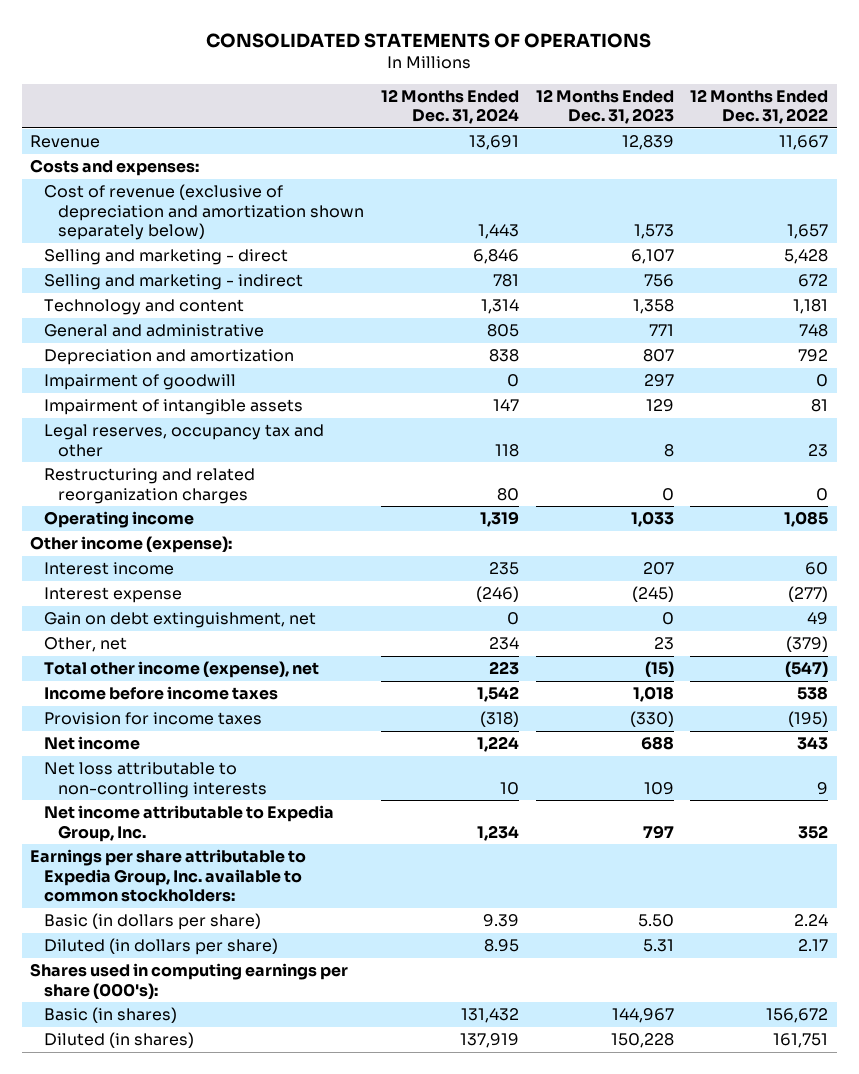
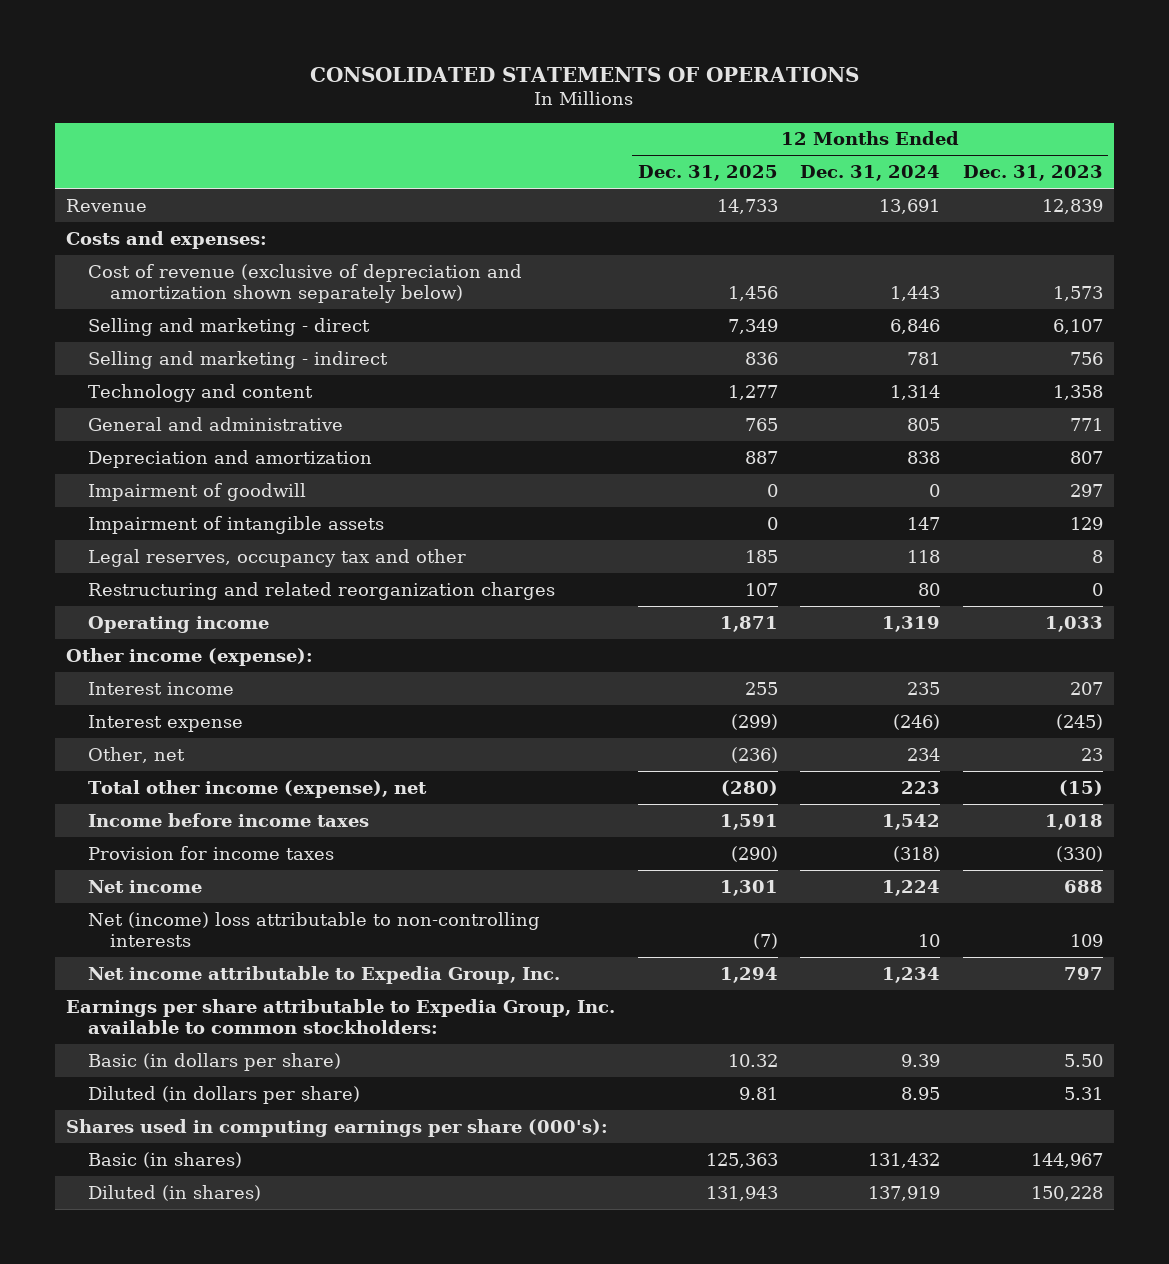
[690,88,829,125] 12 Months Ended Dec. 31, 2022 -> none
none -> [637,165,778,182] Dec. 31, 2025
[44,612,317,629] Gain on debt extinguishment, net -> none
[44,762,268,798] Net loss attributable to non-controlling interests -> [88,911,541,948] Net (income) loss attributable to non-controlling interests

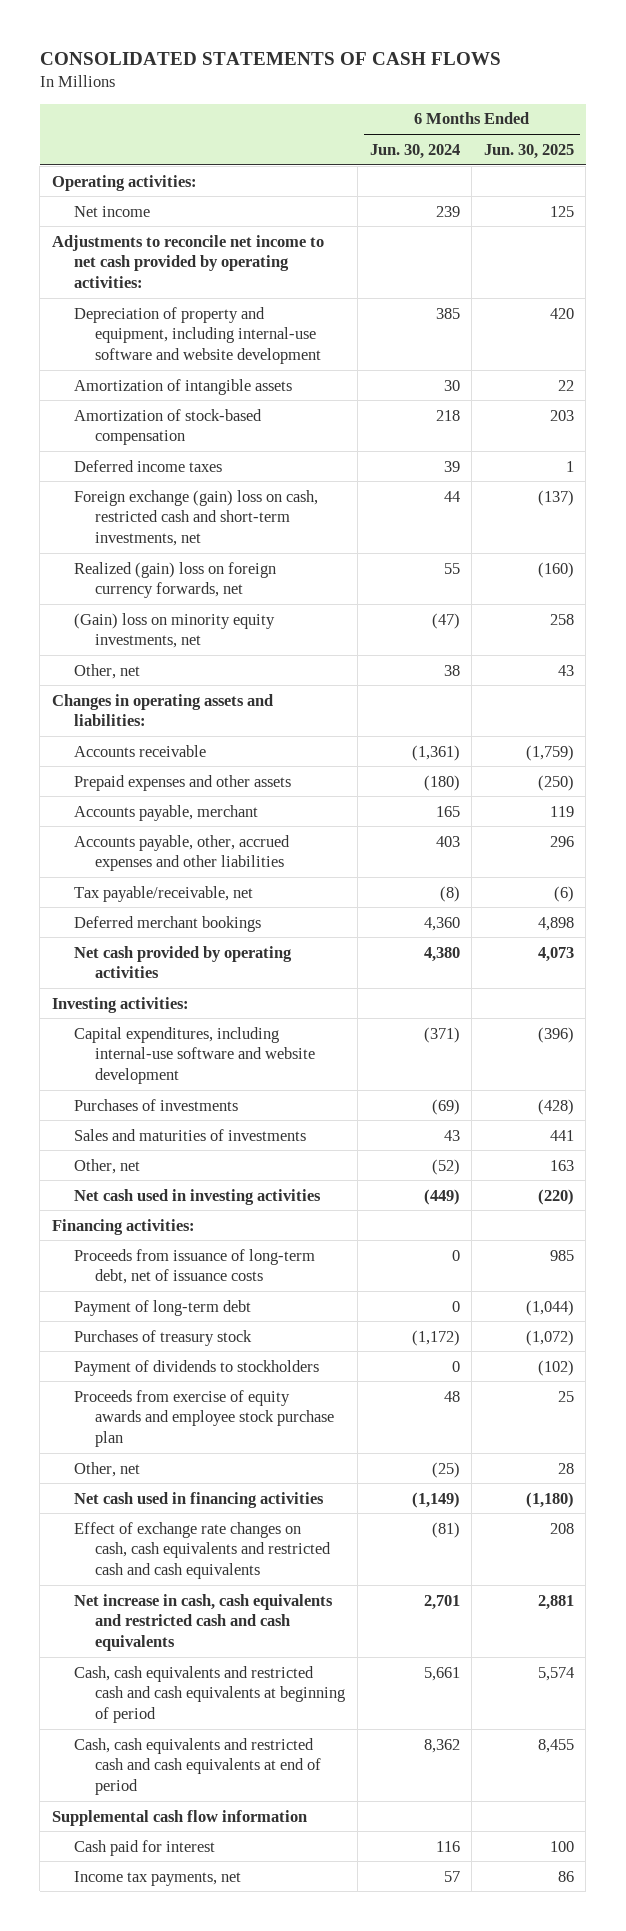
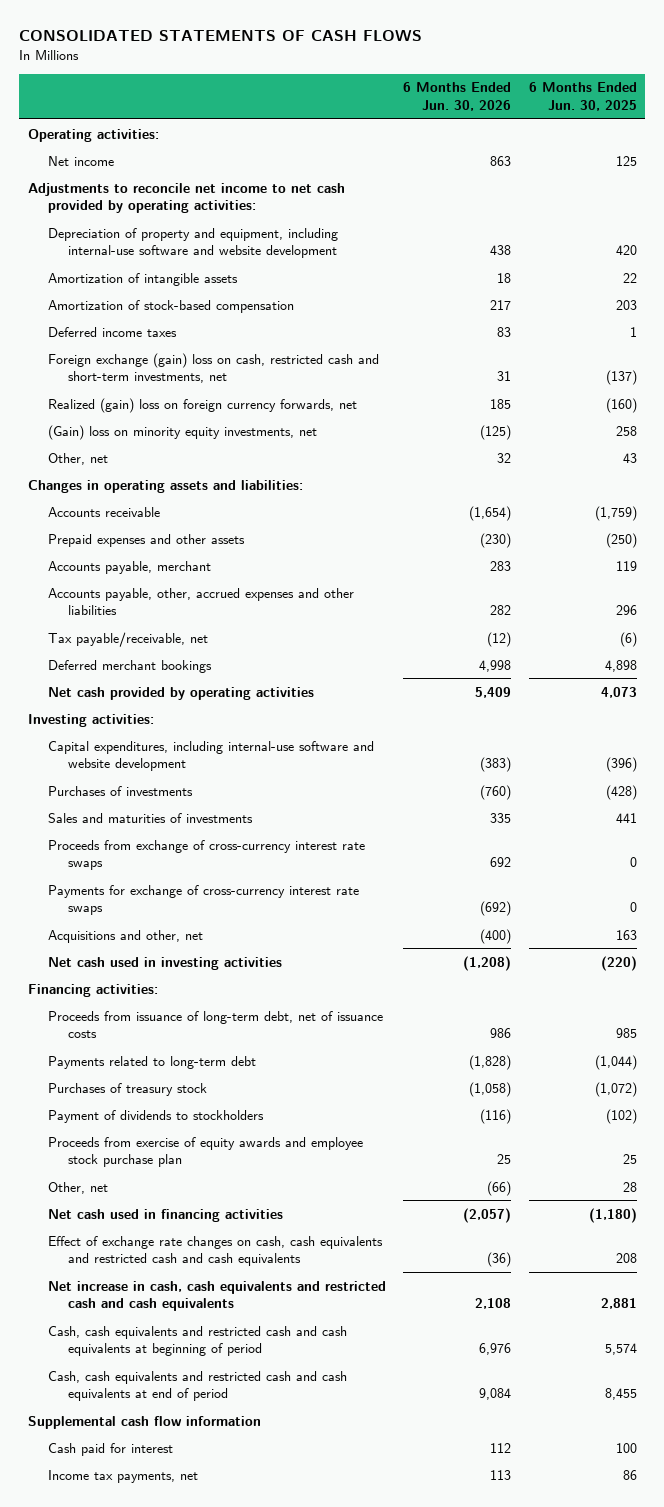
[369,143,460,159] Jun. 30, 2024 -> none
none -> [403,82,512,111] 6 Months Ended Jun. 30, 2026
none -> [47,839,365,870] Proceeds from exchange of cross-currency interest rate swaps
none -> [47,884,359,915] Payments for exchange of cross-currency interest rate swaps
[73,1158,140,1174] Other, net -> [47,929,203,943] Acquisitions and other, net
[73,1299,251,1316] Payment of long-term debt -> [47,1055,256,1069] Payments related to long-term debt

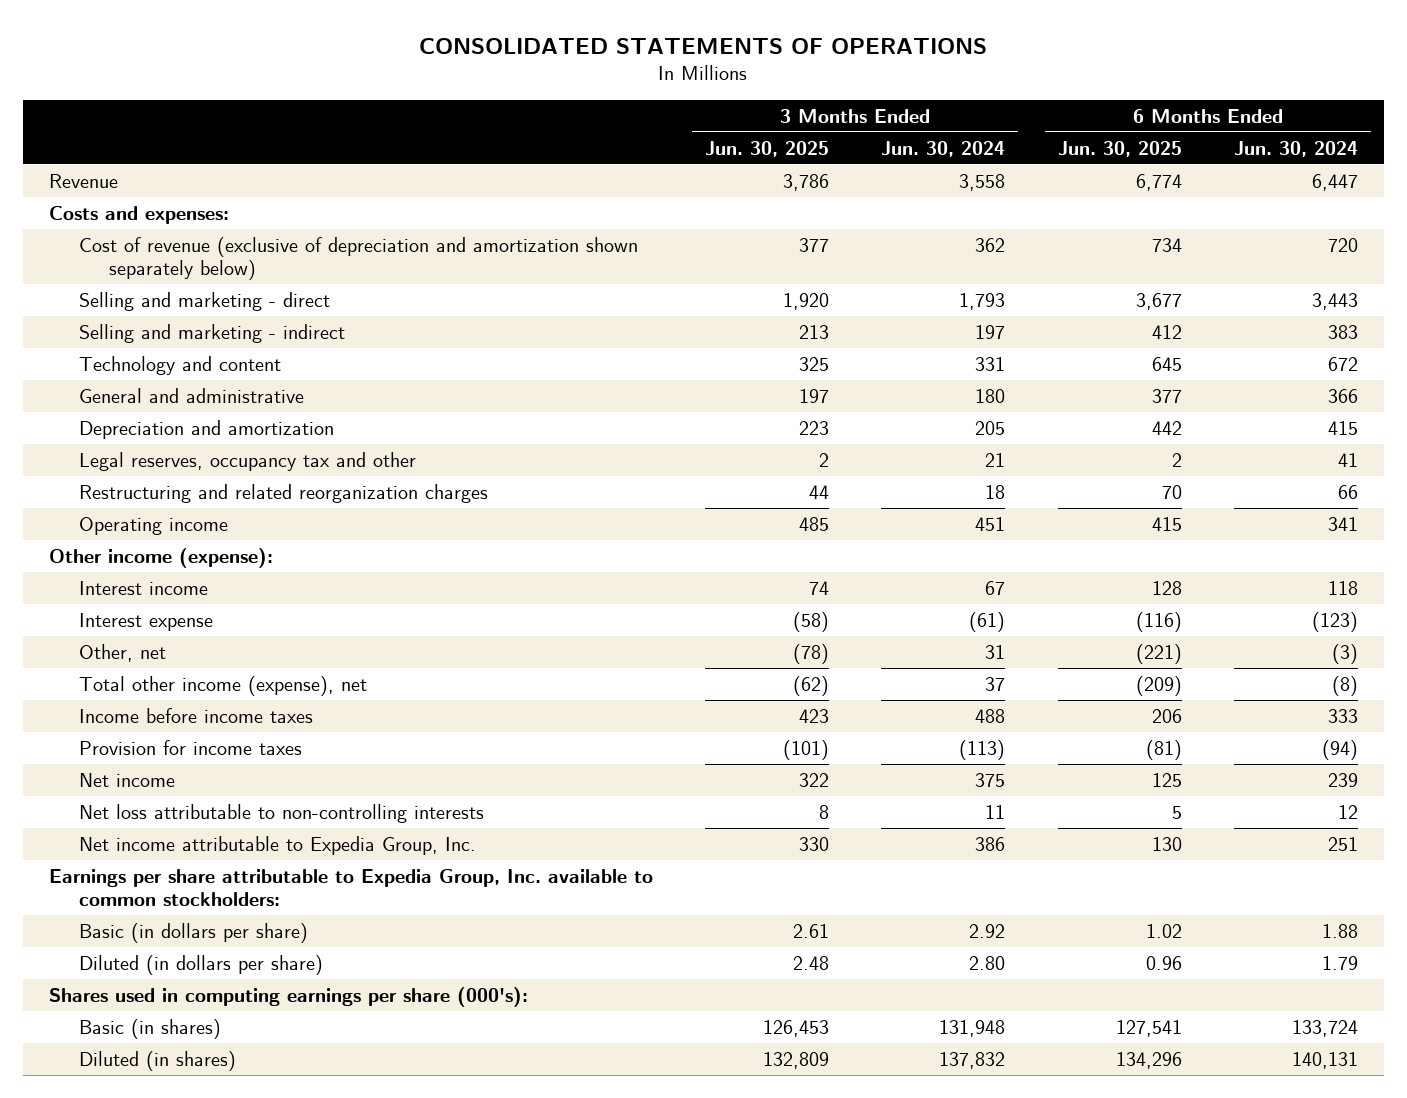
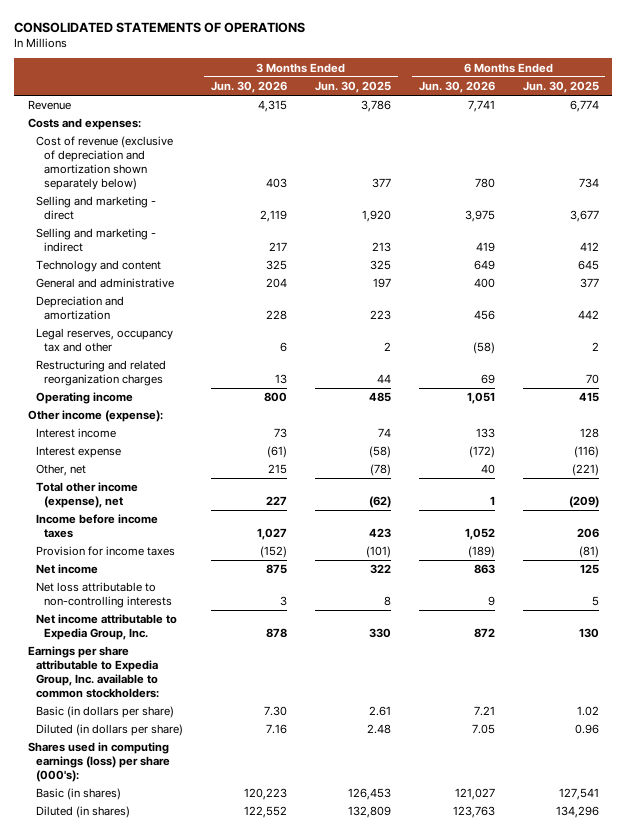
[881,140,1006,157] Jun. 30, 2024 -> none
[1233,140,1358,157] Jun. 30, 2024 -> none
none -> [210,80,287,93] Jun. 30, 2026
none -> [418,80,495,93] Jun. 30, 2026
[49,986,529,1007] Shares used in computing earnings per share (000's): -> [27,742,171,782] Shares used in computing earnings (loss) per share (000's):

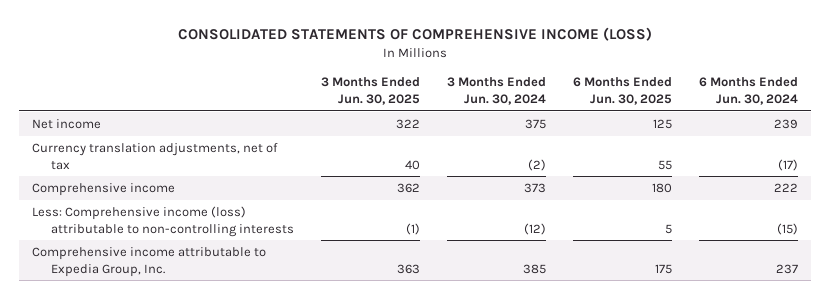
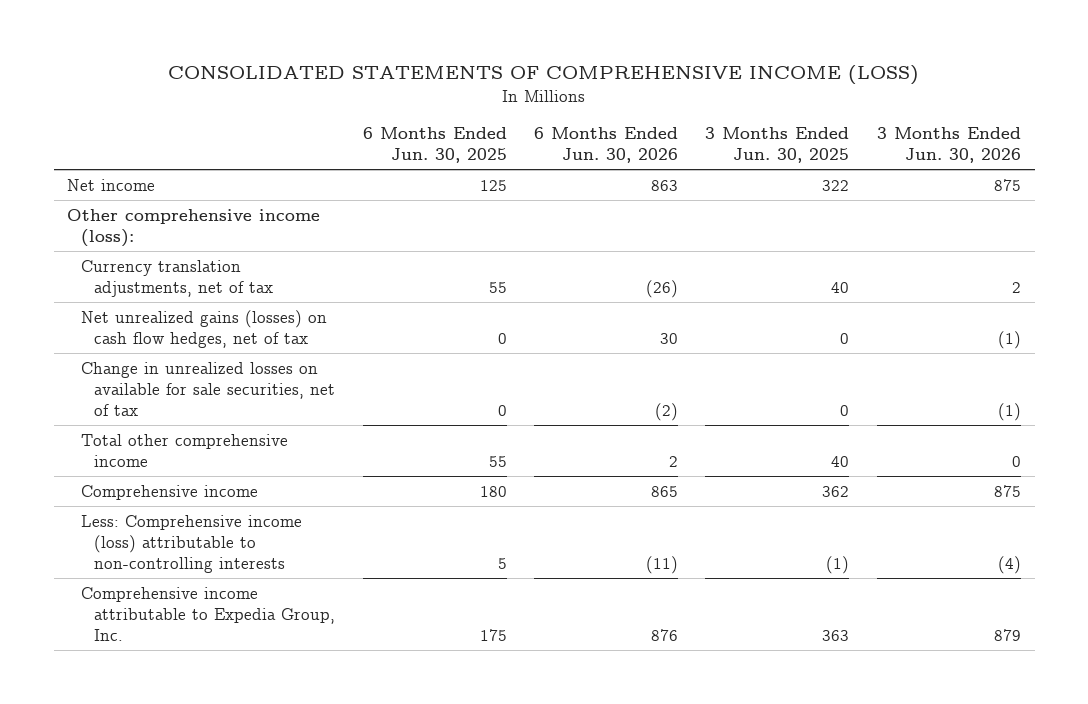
[447,77,547,105] 3 Months Ended Jun. 30, 2024 -> none
[698,77,798,105] 6 Months Ended Jun. 30, 2024 -> none
none -> [533,127,678,164] 6 Months Ended Jun. 30, 2026
none -> [876,127,1021,164] 3 Months Ended Jun. 30, 2026
none -> [67,208,321,247] Other comprehensive income (loss):
none -> [80,309,327,348] Net unrealized gains (losses) on cash flow hedges, net of tax
none -> [80,361,336,416] Change in unrealized losses on available for sale securities, net of tax
none -> [80,433,288,467] Total other comprehensive income

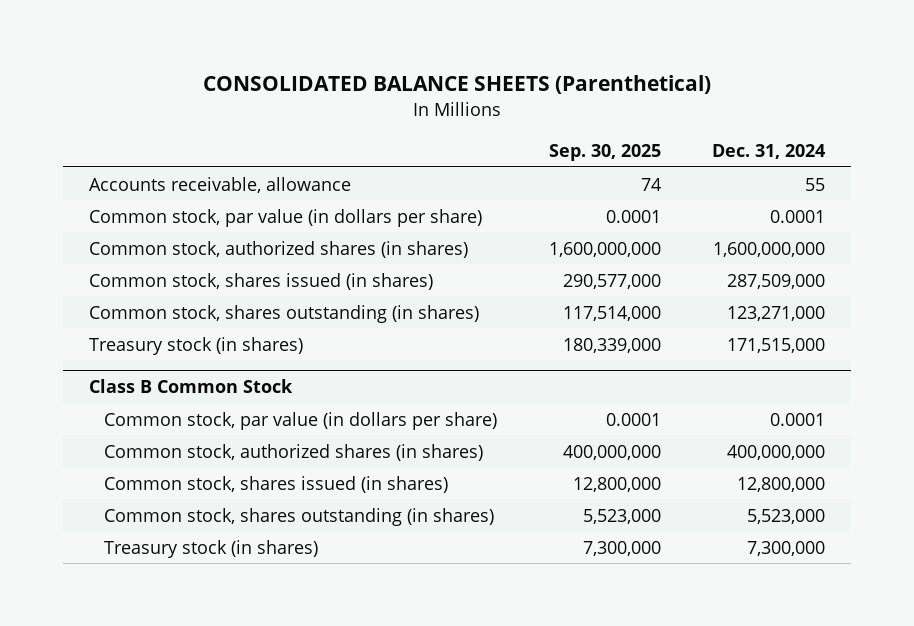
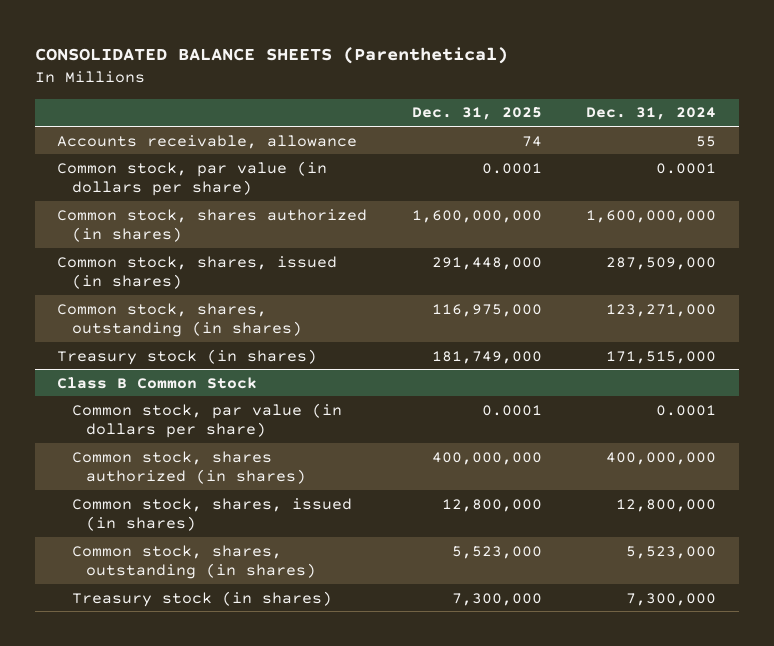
[548,143,661,161] Sep. 30, 2025 -> none
none -> [411,107,542,121] Dec. 31, 2025
[88,240,468,258] Common stock, authorized shares (in shares) -> [57,208,368,242] Common stock, shares authorized (in shares)
[88,272,433,290] Common stock, shares issued (in shares) -> [57,255,338,289] Common stock, shares, issued (in shares)
[88,304,479,323] Common stock, shares outstanding (in shares) -> [57,302,302,337] Common stock, shares, outstanding (in shares)
[104,443,484,461] Common stock, authorized shares (in shares) -> [71,450,307,484] Common stock, shares authorized (in shares)
[104,475,449,493] Common stock, shares issued (in shares) -> [71,497,352,531] Common stock, shares, issued (in shares)
[104,507,495,526] Common stock, shares outstanding (in shares) -> [71,544,317,579] Common stock, shares, outstanding (in shares)

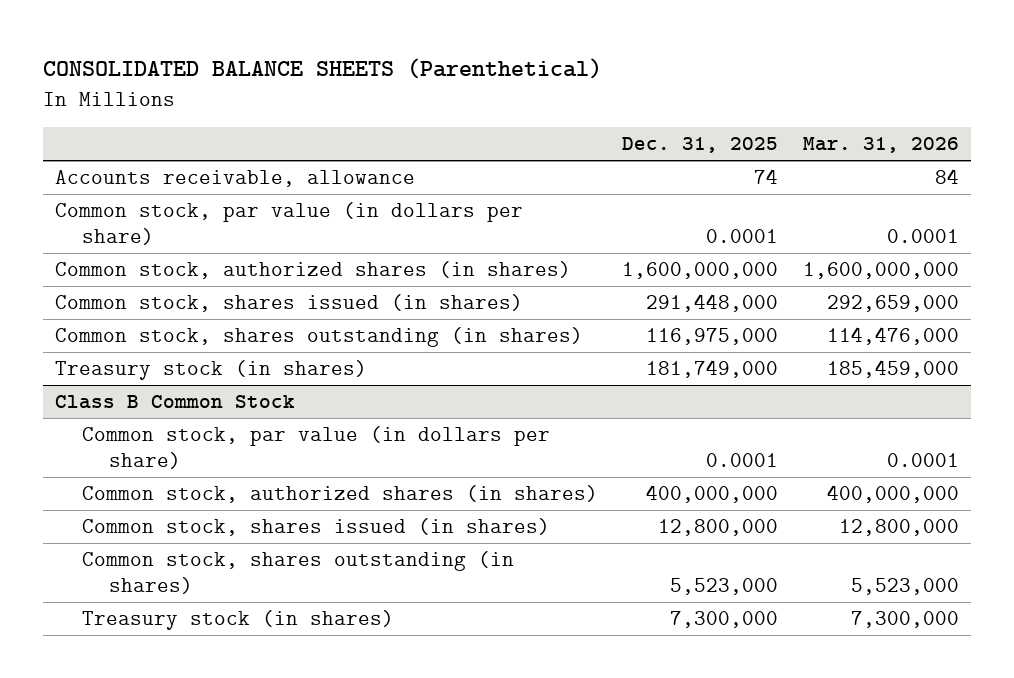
[586,107,717,121] Dec. 31, 2024 -> none
none -> [802,137,959,154] Mar. 31, 2026
[57,208,368,242] Common stock, shares authorized (in shares) -> [55,261,572,280] Common stock, authorized shares (in shares)
[57,255,338,289] Common stock, shares, issued (in shares) -> [55,294,524,313] Common stock, shares issued (in shares)
[57,302,302,337] Common stock, shares, outstanding (in shares) -> [55,327,584,348] Common stock, shares outstanding (in shares)
[71,450,307,484] Common stock, shares authorized (in shares) -> [82,485,599,504] Common stock, authorized shares (in shares)
[71,497,352,531] Common stock, shares, issued (in shares) -> [82,518,551,537] Common stock, shares issued (in shares)
[71,544,317,579] Common stock, shares, outstanding (in shares) -> [82,551,515,595] Common stock, shares outstanding (in shares)

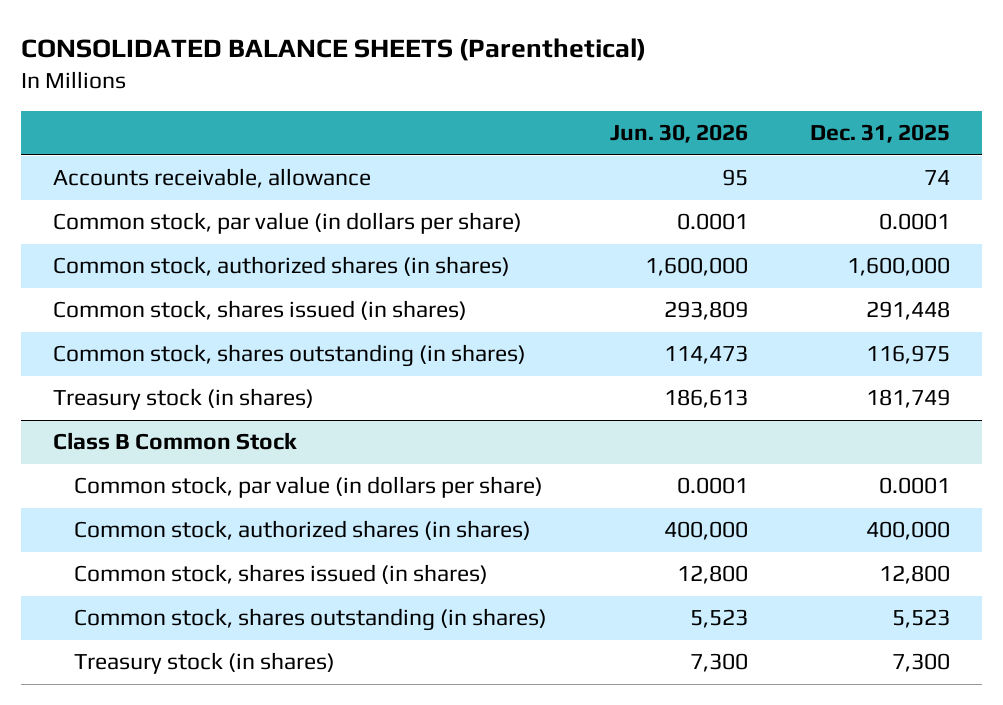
[802,137,959,154] Mar. 31, 2026 -> none
none -> [609,124,748,144] Jun. 30, 2026
[622,262,779,280] 1,600,000,000 -> [847,257,951,277] 1,600,000
[646,294,779,313] 291,448,000 -> [866,301,951,321] 291,448
[646,328,779,346] 116,975,000 -> [866,345,951,365] 116,975
[646,360,779,379] 181,749,000 -> [866,389,951,409] 181,749
[646,485,779,504] 400,000,000 -> [866,521,951,541] 400,000
[658,519,779,537] 12,800,000 -> [879,565,951,585] 12,800
[670,578,779,596] 5,523,000 -> [892,609,951,629] 5,523
[670,611,779,629] 7,300,000 -> [892,653,951,673] 7,300

